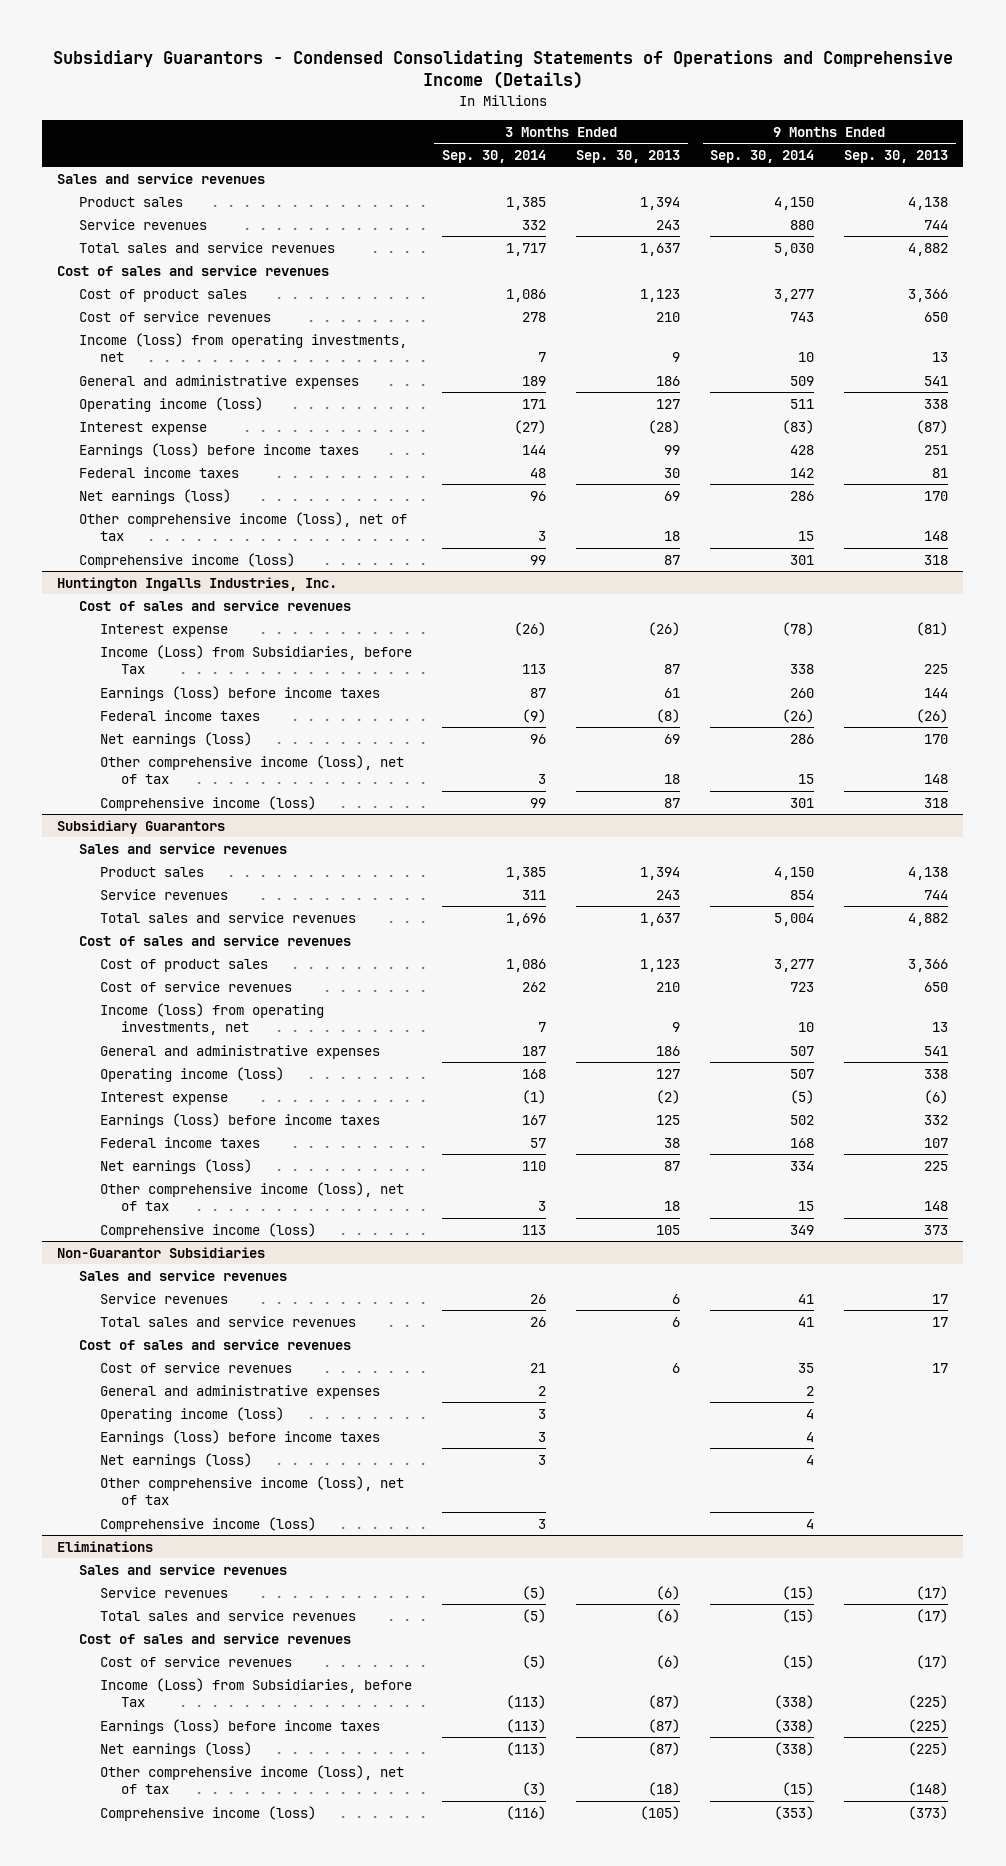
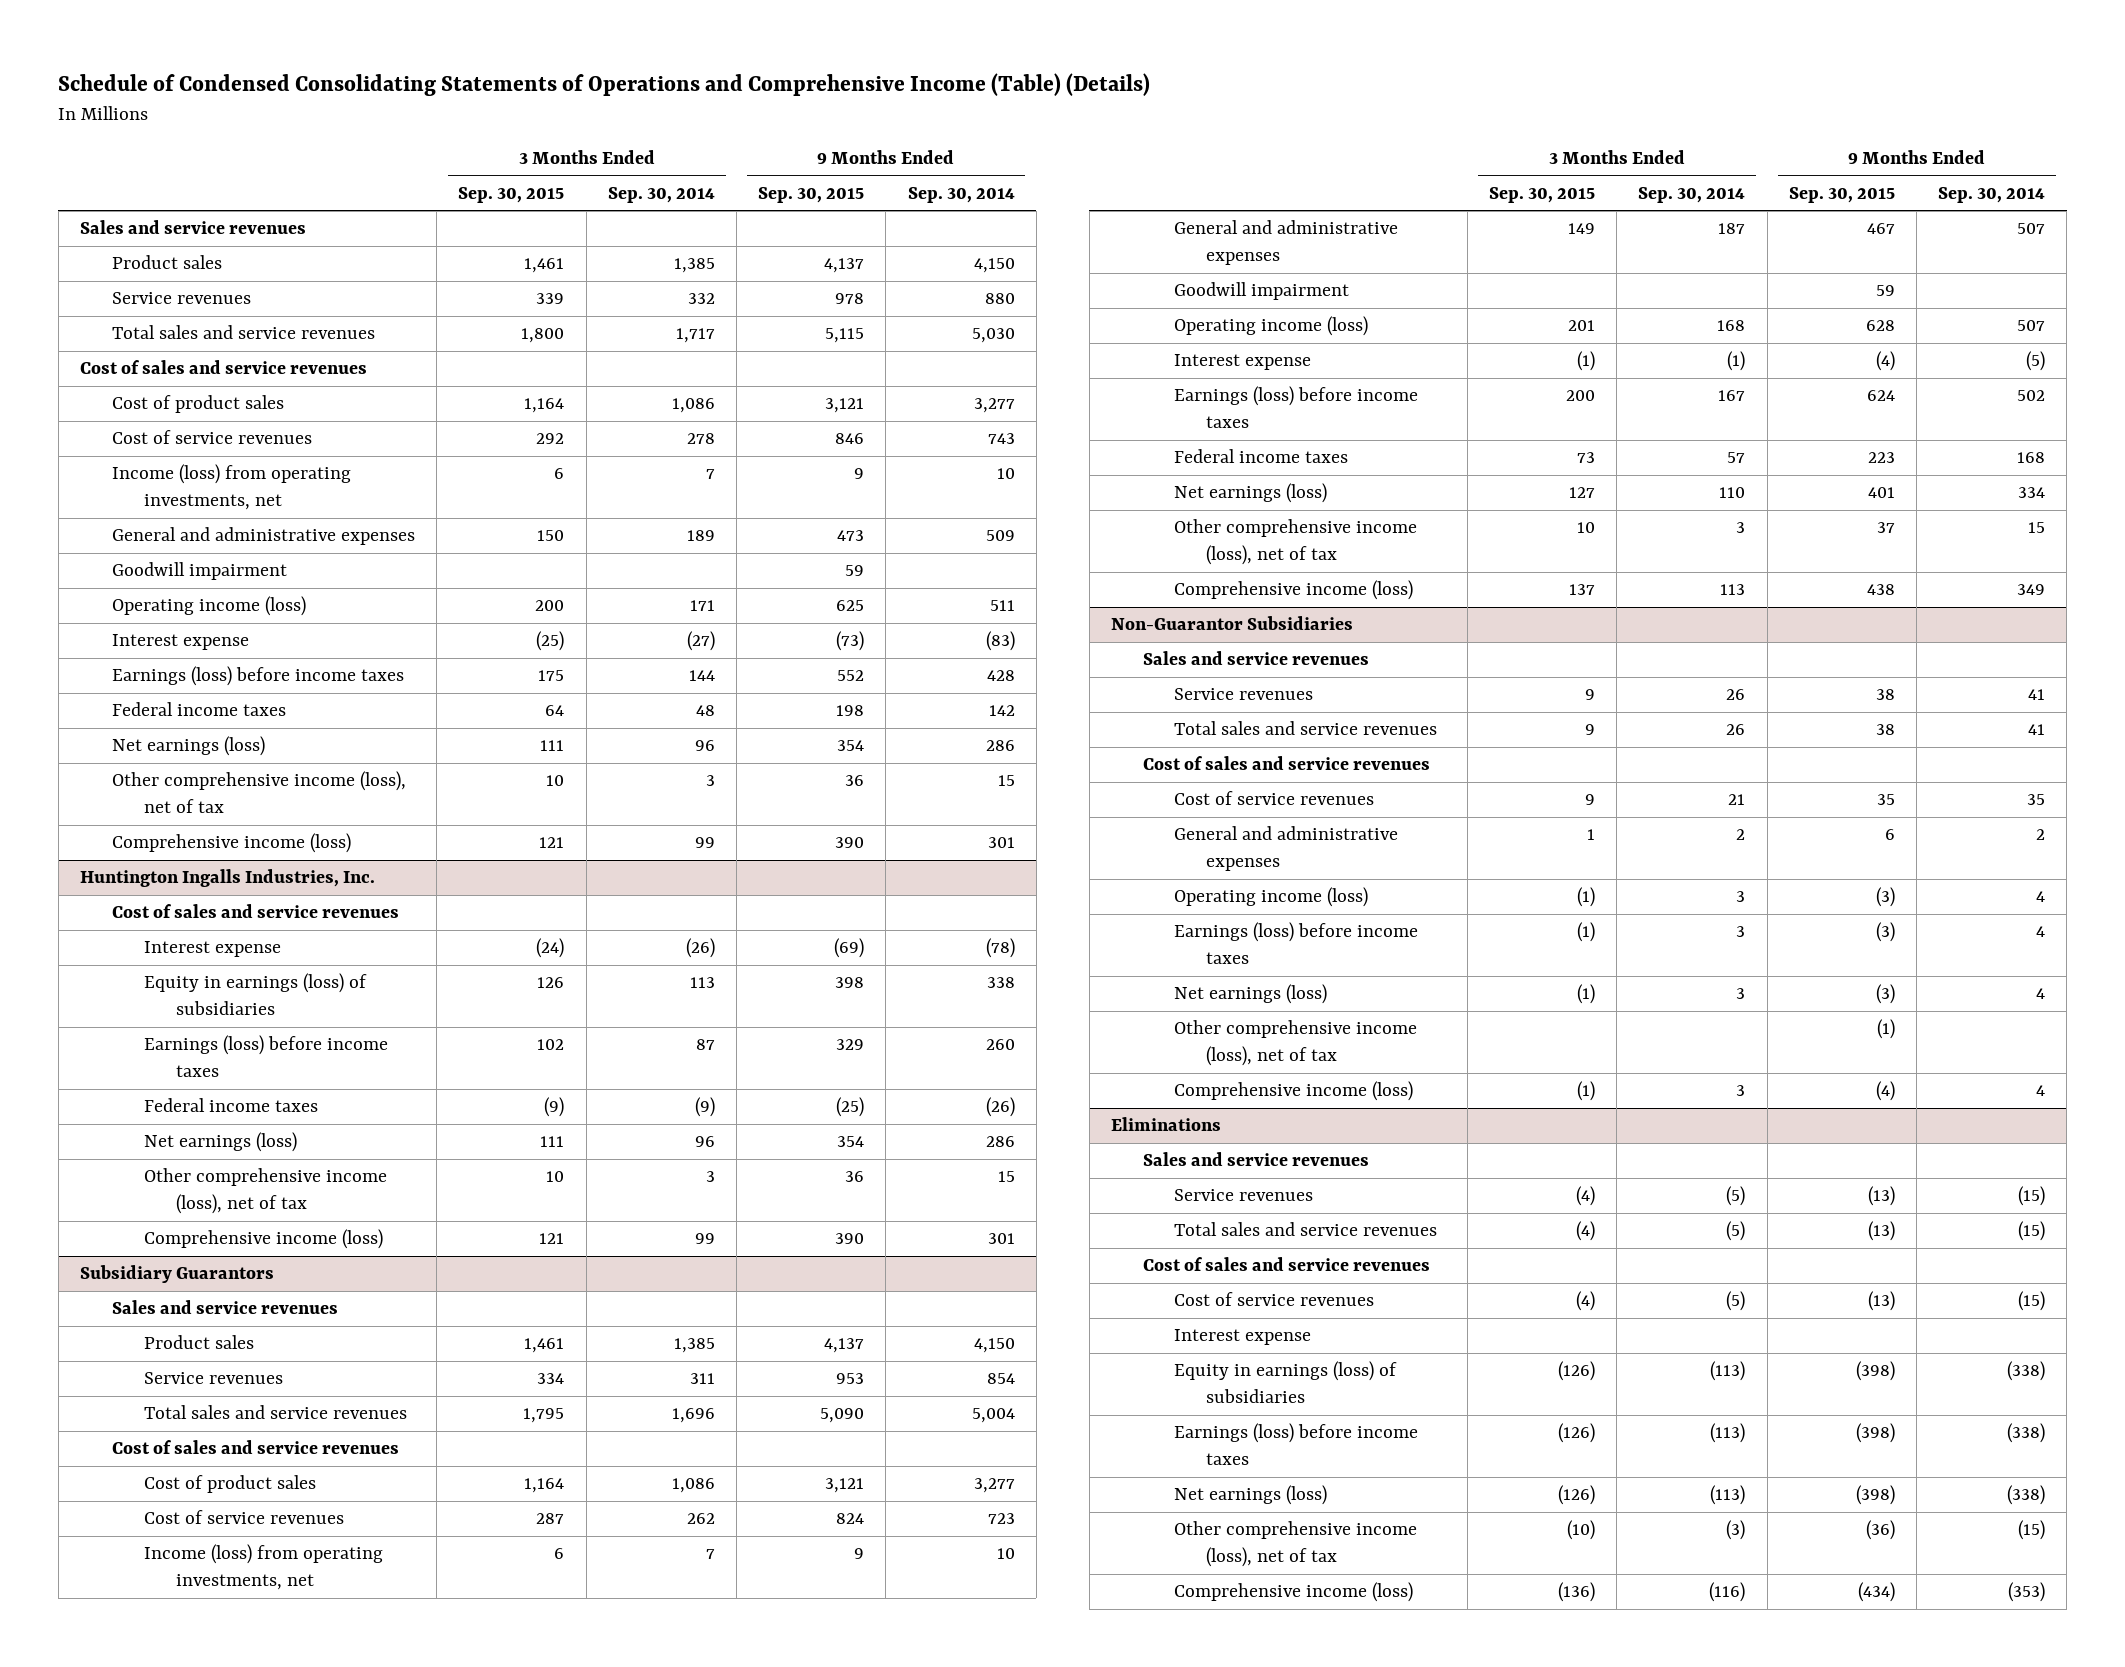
[52,50,953,90] Subsidiary Guarantors - Condensed Consolidating Statements of Operations and Comprehensive Income (Details) -> [58,73,1151,97] Schedule of Condensed Consolidating Statements of Operations and Comprehensive Income (Table) (Details)
[576,149,681,163] Sep. 30, 2013 -> none
[844,149,949,163] Sep. 30, 2013 -> none
none -> [458,186,565,203] Sep. 30, 2015
none -> [758,186,865,203] Sep. 30, 2015
none -> [112,562,288,581] Goodwill impairment
[99,644,412,675] Income (Loss) from Subsidiaries, before Tax -> [143,973,367,1016] Equity in earnings (loss) of subsidiaries
none -> [1174,282,1350,301] Goodwill impairment
none -> [1174,1329,1312,1346] Interest expense
[99,1677,412,1708] Income (Loss) from Subsidiaries, before Tax -> [1174,1361,1398,1404] Equity in earnings (loss) of subsidiaries

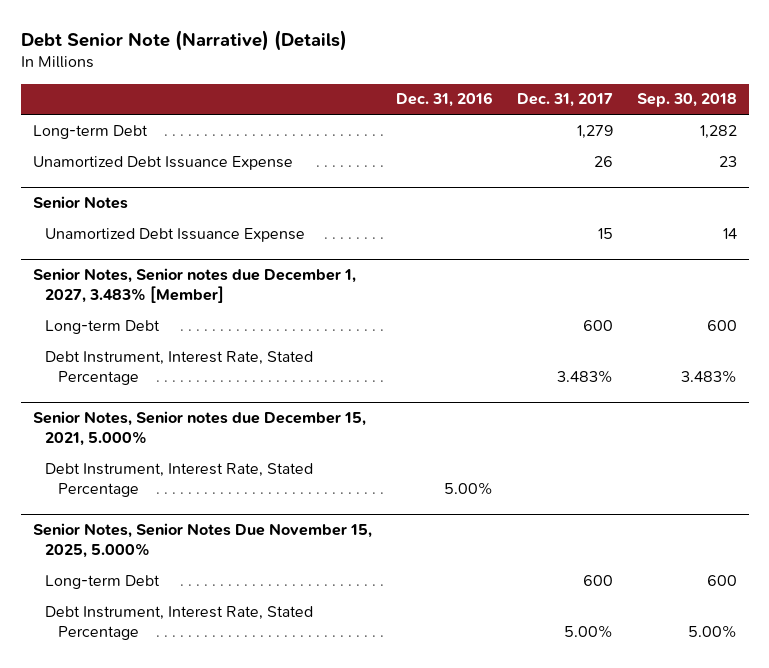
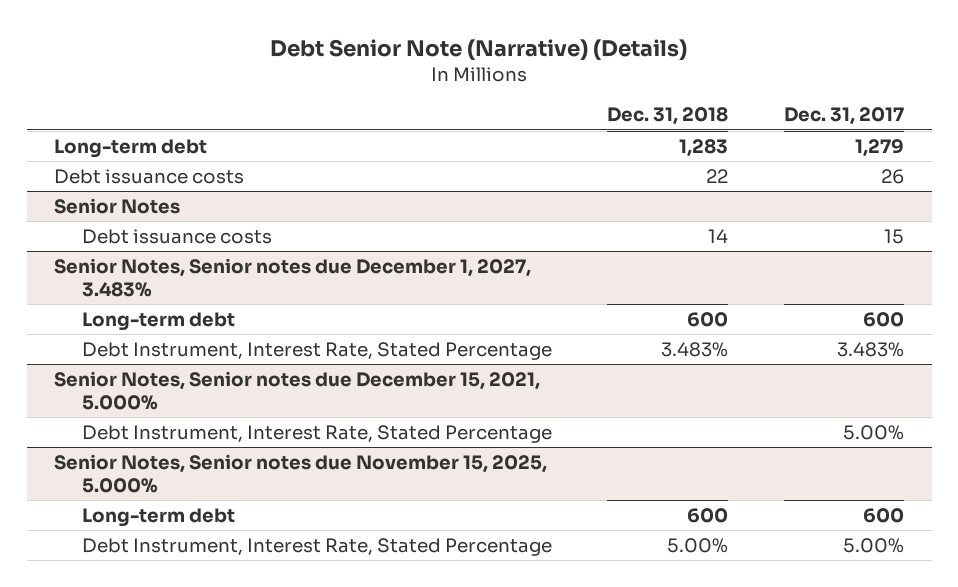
[395,92,493,108] Dec. 31, 2016 -> none
[636,93,737,108] Sep. 30, 2018 -> none
none -> [607,107,729,126] Dec. 31, 2018
[32,124,148,139] Long-term Debt -> [54,138,208,158] Long-term debt
[32,155,293,170] Unamortized Debt Issuance Expense -> [54,168,245,184] Debt issuance costs
[45,227,306,242] Unamortized Debt Issuance Expense -> [81,228,272,244] Debt issuance costs
[32,267,356,304] Senior Notes, Senior notes due December 1, 2027, 3.483% [Member] -> [54,257,532,297] Senior Notes, Senior notes due December 1, 2027, 3.483%
[45,319,161,334] Long-term Debt -> [81,311,235,331] Long-term debt
[45,462,314,498] Debt Instrument, Interest Rate, Stated Percentage -> none
[32,522,372,559] Senior Notes, Senior Notes Due November 15, 2025, 5.000% -> none
[45,574,161,589] Long-term Debt -> none
none -> [54,453,548,493] Senior Notes, Senior notes due November 15, 2025, 5.000%
none -> [81,507,235,527] Long-term debt
none -> [81,537,552,556] Debt Instrument, Interest Rate, Stated Percentage

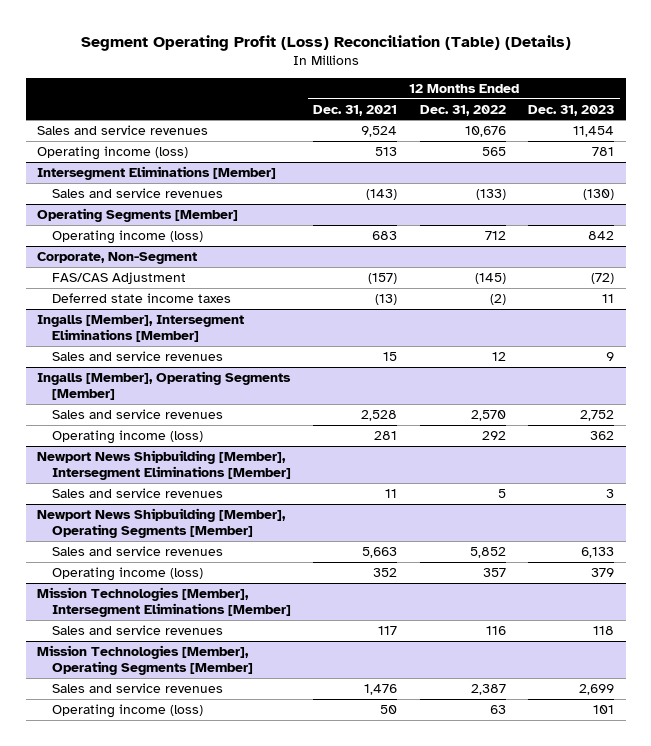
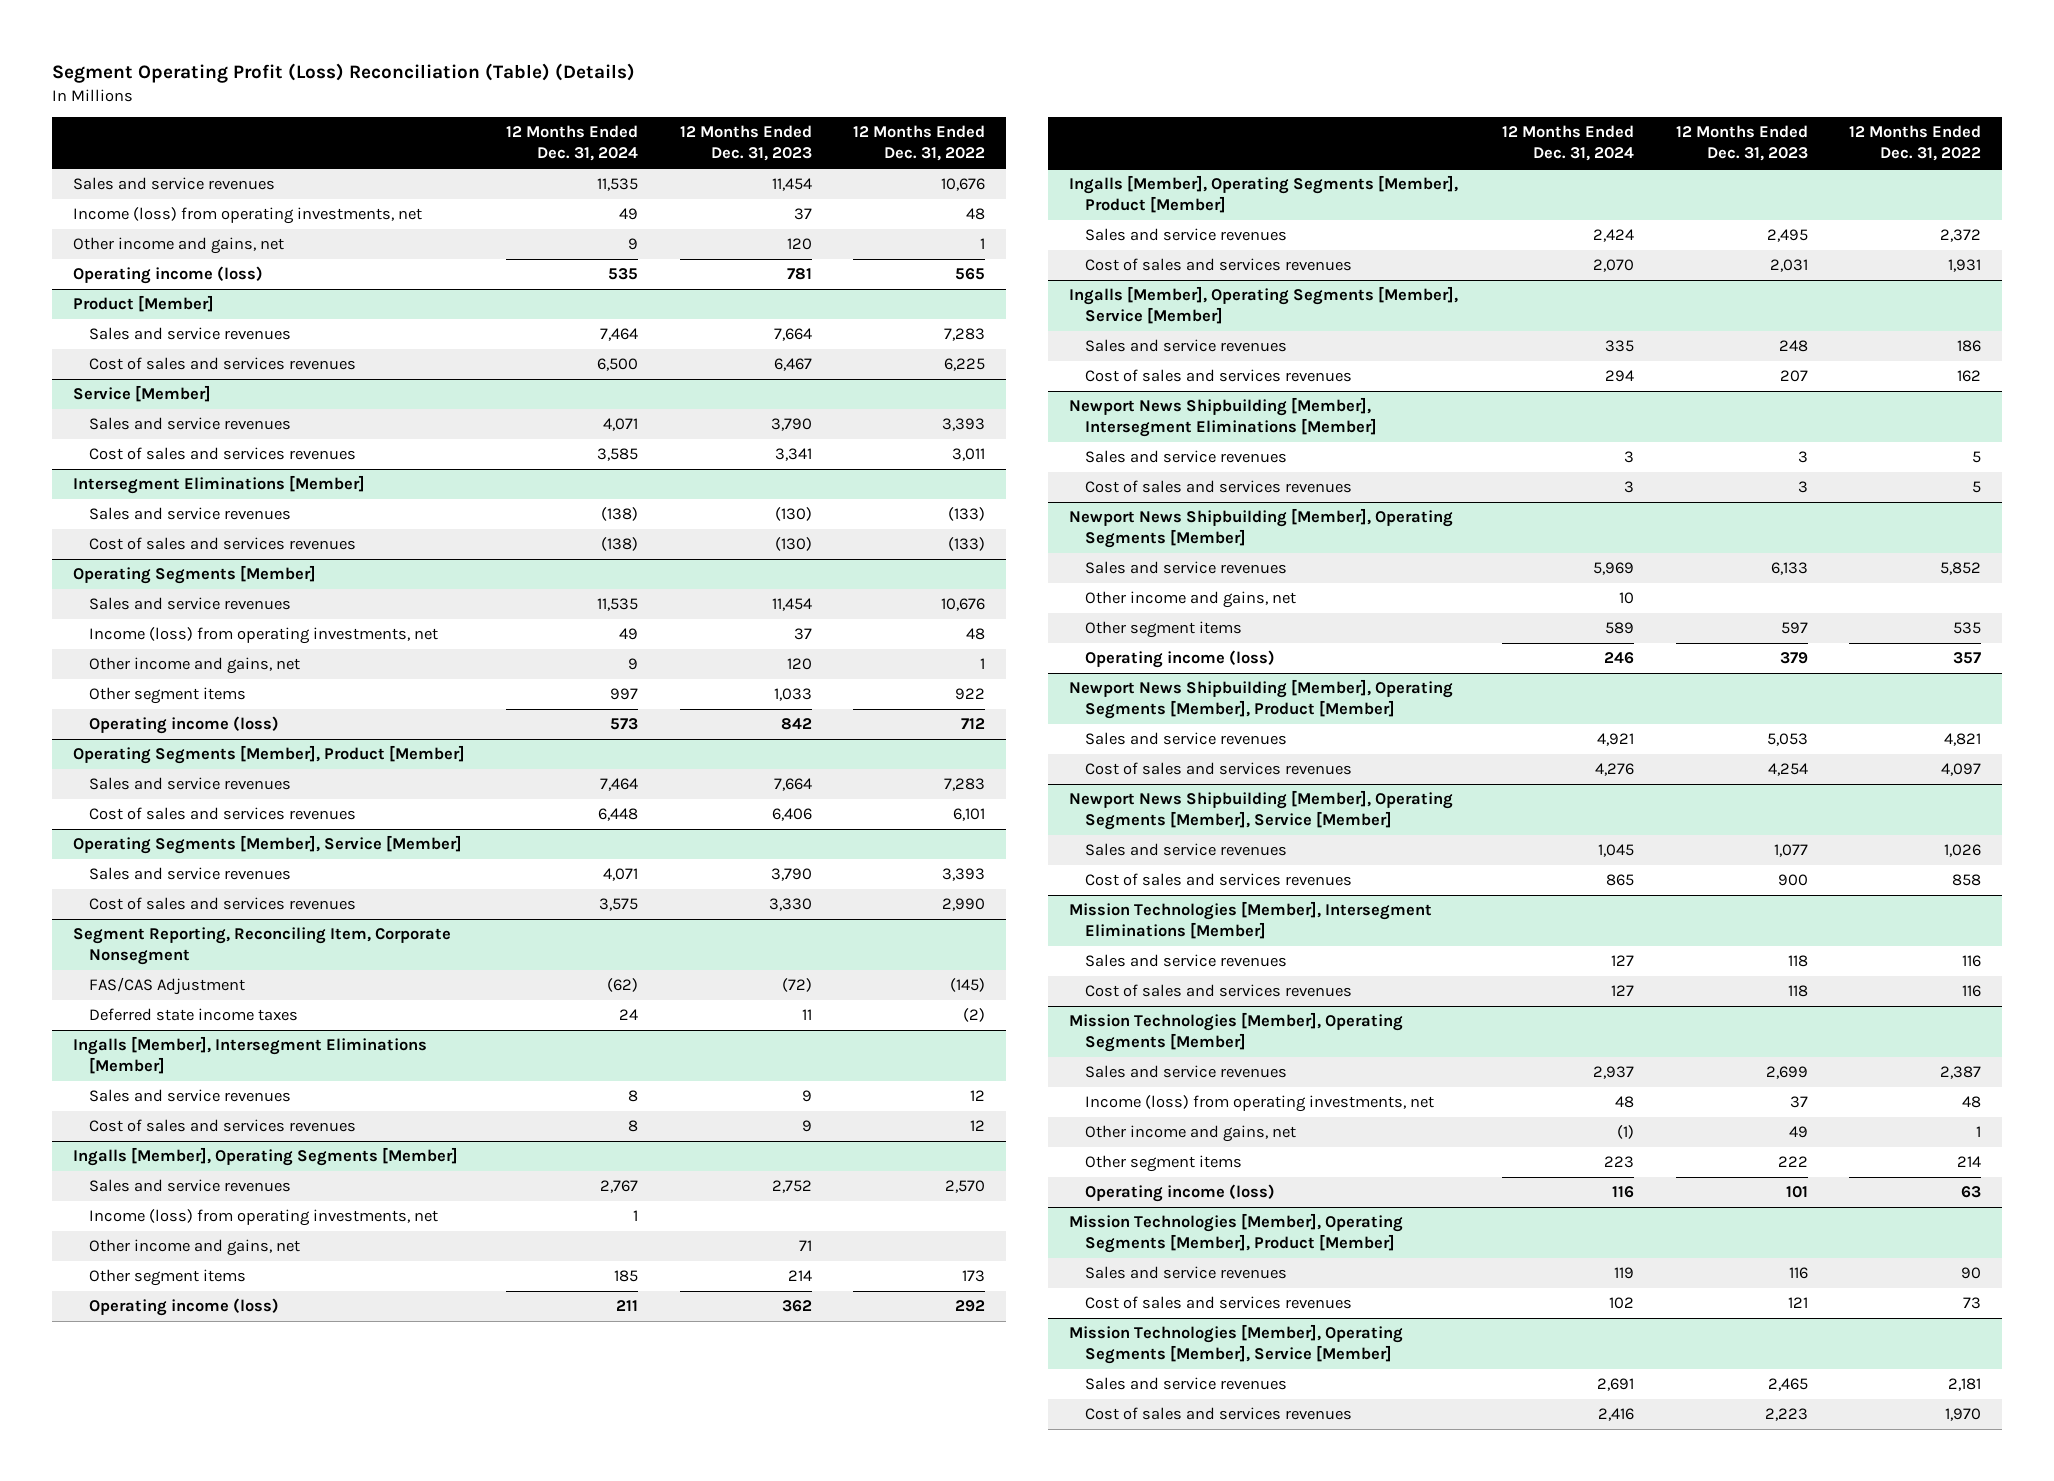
[313,104,398,116] Dec. 31, 2021 -> none
none -> [506,125,639,162] 12 Months Ended Dec. 31, 2024
none -> [72,207,422,225] Income (loss) from operating investments, net
none -> [72,237,284,255] Other income and gains, net
none -> [72,295,214,313] Product [Member]
none -> [89,327,292,341] Sales and service revenues
none -> [89,357,357,371] Cost of sales and services revenues
none -> [72,385,211,403] Service [Member]
none -> [89,417,292,431] Sales and service revenues
none -> [89,447,357,461] Cost of sales and services revenues
none -> [89,537,357,551] Cost of sales and services revenues
none -> [89,597,292,611] Sales and service revenues
none -> [89,627,439,645] Income (loss) from operating investments, net
none -> [89,657,301,675] Other income and gains, net
none -> [89,687,247,705] Other segment items
none -> [72,745,465,765] Operating Segments [Member], Product [Member]
none -> [89,777,292,791] Sales and service revenues
none -> [89,807,357,821] Cost of sales and services revenues
none -> [72,835,462,855] Operating Segments [Member], Service [Member]
none -> [89,867,292,881] Sales and service revenues
none -> [89,897,357,911] Cost of sales and services revenues
[37,251,198,264] Corporate, Non-Segment -> [72,927,451,966] Segment Reporting, Reconciling Item, Corporate Nonsegment
none -> [89,1119,357,1133] Cost of sales and services revenues
none -> [89,1209,439,1227] Income (loss) from operating investments, net
none -> [89,1239,301,1257] Other income and gains, net
none -> [89,1269,247,1287] Other segment items
none -> [1068,175,1458,214] Ingalls [Member], Operating Segments [Member], Product [Member]
none -> [1084,228,1287,242] Sales and service revenues
none -> [1084,258,1352,272] Cost of sales and services revenues
none -> [1068,286,1458,325] Ingalls [Member], Operating Segments [Member], Service [Member]
none -> [1084,339,1287,353] Sales and service revenues
none -> [1084,369,1352,383] Cost of sales and services revenues
none -> [1084,480,1352,494] Cost of sales and services revenues
none -> [1084,591,1296,609] Other income and gains, net
none -> [1084,621,1242,639] Other segment items
none -> [1068,679,1453,720] Newport News Shipbuilding [Member], Operating Segments [Member], Product [Member]
none -> [1084,732,1287,746] Sales and service revenues
none -> [1084,762,1352,776] Cost of sales and services revenues
none -> [1068,790,1453,831] Newport News Shipbuilding [Member], Operating Segments [Member], Service [Member]
none -> [1084,843,1287,857] Sales and service revenues
none -> [1084,873,1352,887] Cost of sales and services revenues
none -> [1084,984,1352,998] Cost of sales and services revenues
none -> [1084,1095,1434,1113] Income (loss) from operating investments, net
none -> [1084,1125,1296,1143] Other income and gains, net
none -> [1084,1155,1242,1173] Other segment items
none -> [1068,1213,1403,1254] Mission Technologies [Member], Operating Segments [Member], Product [Member]
none -> [1084,1266,1287,1280] Sales and service revenues
none -> [1084,1296,1352,1310] Cost of sales and services revenues
none -> [1068,1324,1403,1365] Mission Technologies [Member], Operating Segments [Member], Service [Member]
none -> [1084,1377,1287,1391] Sales and service revenues
none -> [1084,1407,1352,1421] Cost of sales and services revenues

